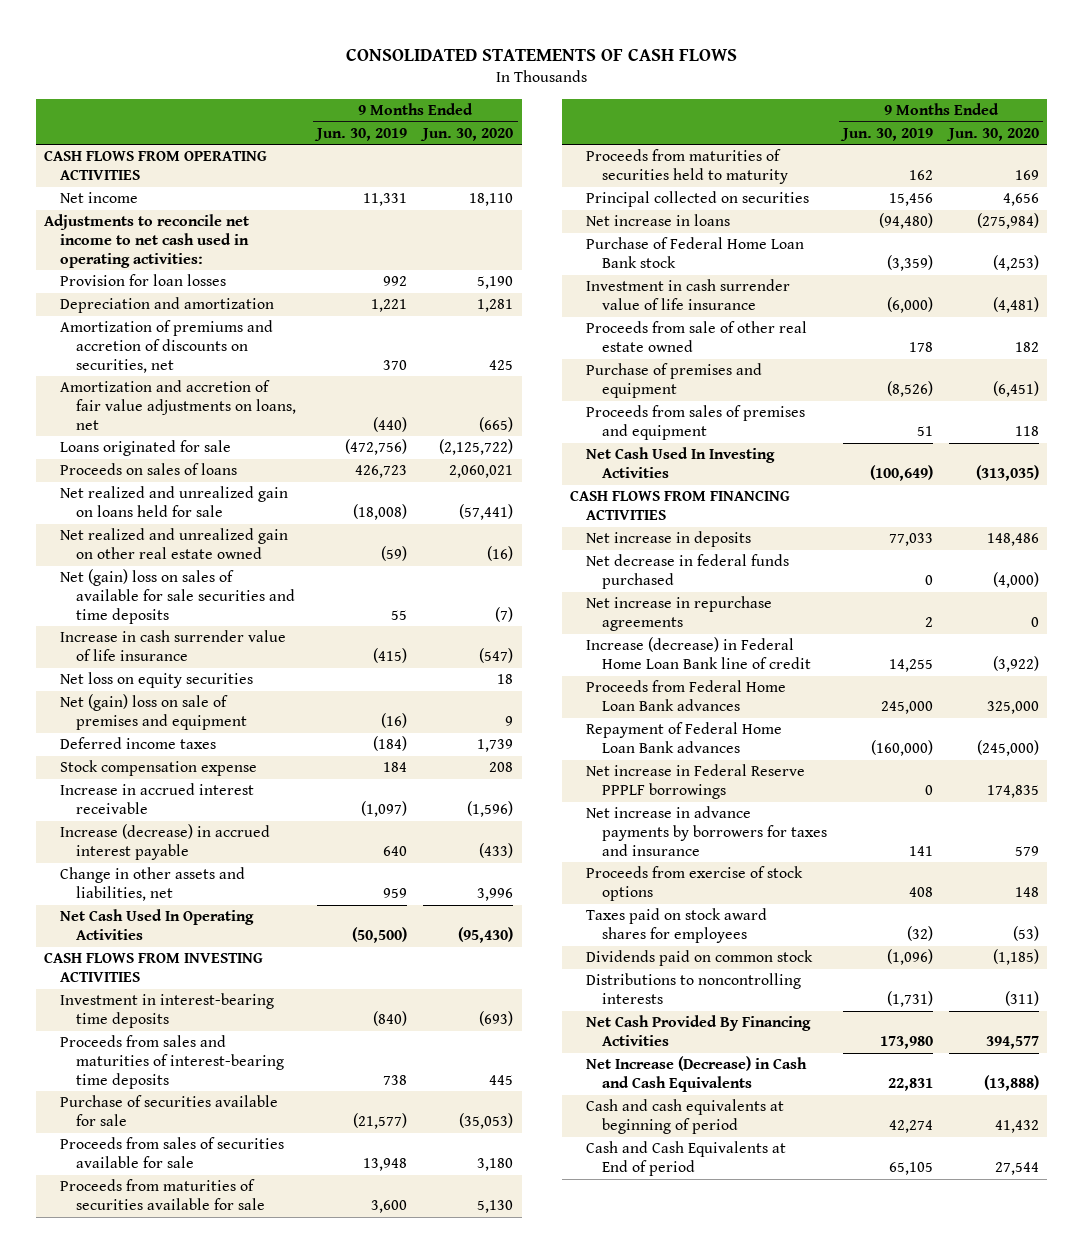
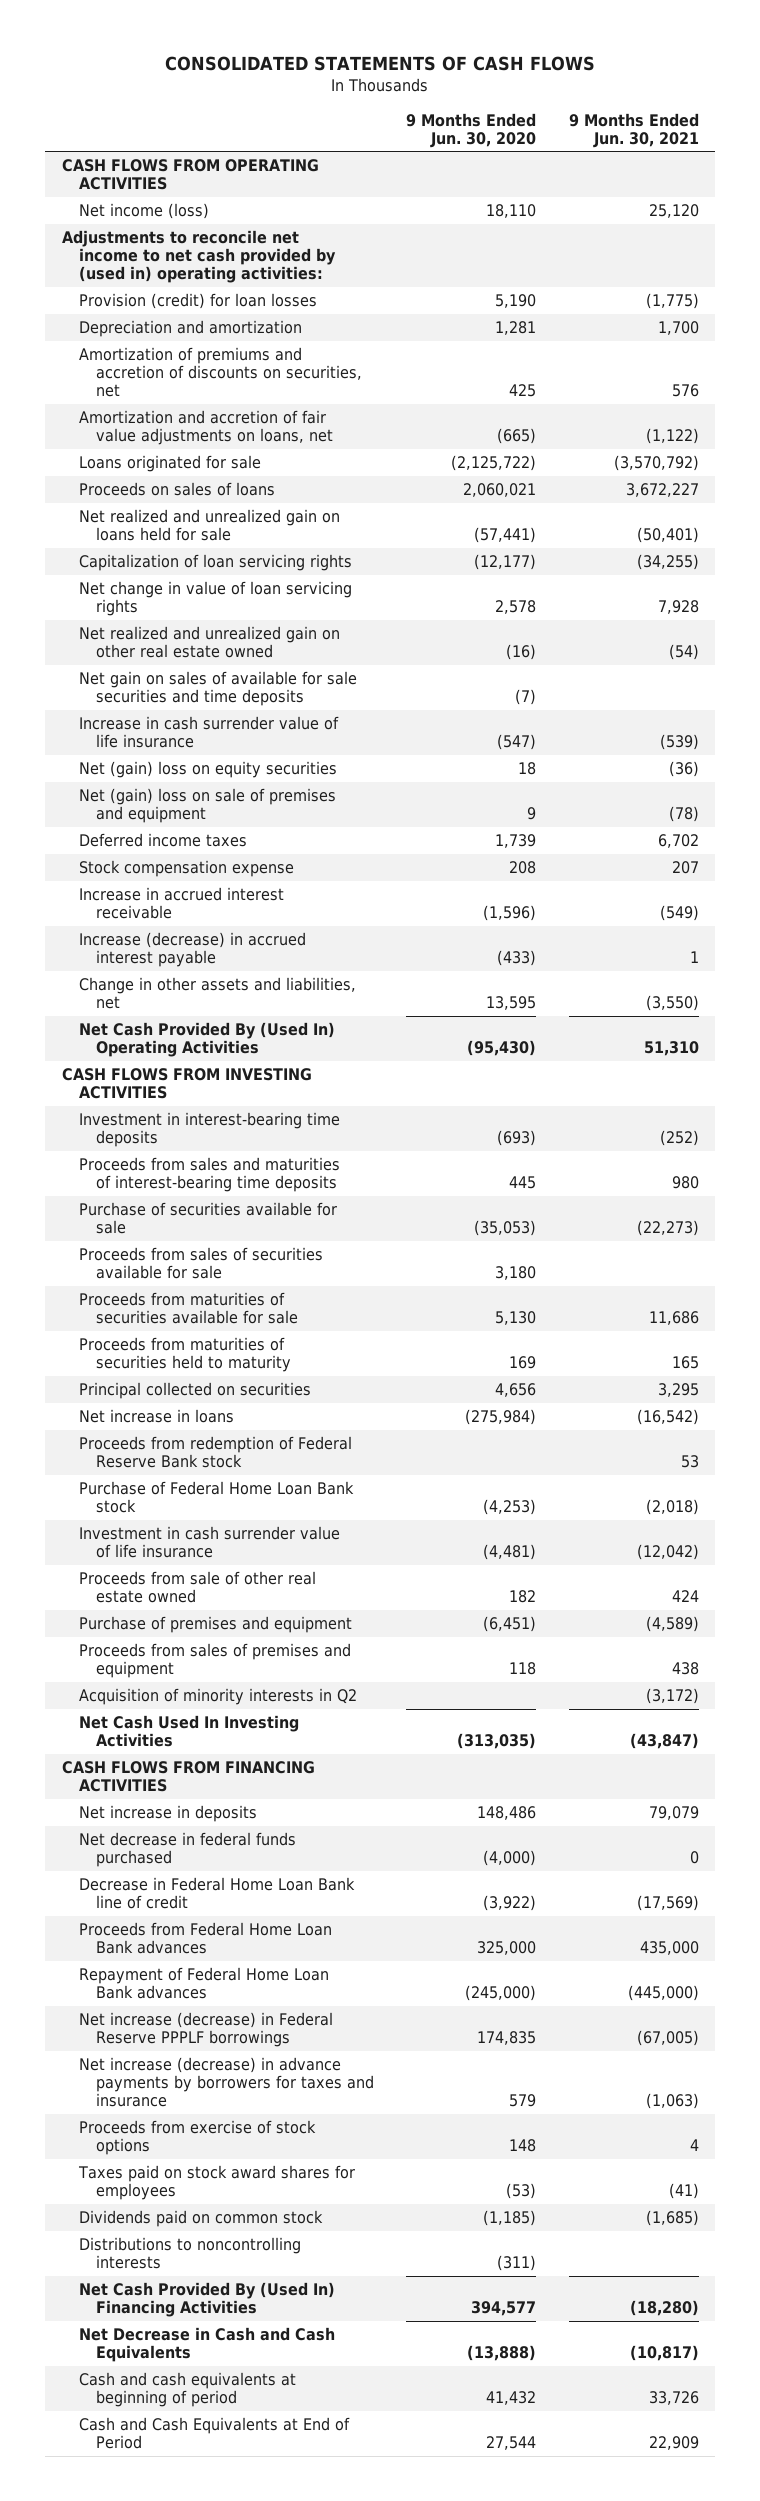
[314,127,408,141] Jun. 30, 2019 -> none
none -> [568,112,699,148] 9 Months Ended Jun. 30, 2021
[60,192,139,204] Net income -> [78,203,209,220] Net income (loss)
[44,214,250,268] Adjustments to reconcile net income to net cash used in operating activities: -> [61,230,336,284] Adjustments to reconcile net income to net cash provided by (used in) operating activities:
[60,274,227,287] Provision for loan losses -> [78,293,317,310] Provision (credit) for loan losses
none -> [78,554,352,572] Capitalization of loan servicing rights
none -> [78,581,352,617] Net change in value of loan servicing rights
[60,569,296,624] Net (gain) loss on sales of available for sale securities and time deposits -> [78,671,357,707] Net gain on sales of available for sale securities and time deposits
[60,672,254,689] Net loss on equity securities -> [78,761,337,779] Net (gain) loss on equity securities
[477,888,514,902] 3,996 -> [486,996,537,1011] 13,595
[60,909,255,941] Net Cash Used In Operating Activities -> [78,1022,335,1058] Net Cash Provided By (Used In) Operating Activities
none -> [78,1436,352,1469] Proceeds from redemption of Federal Reserve Bank stock
none -> [78,1688,357,1706] Acquisition of minority interests in Q2
[585,596,772,632] Net increase in repurchase agreements -> none
[585,637,811,670] Increase (decrease) in Federal Home Loan Bank line of credit -> [78,1877,355,1910] Decrease in Federal Home Loan Bank line of credit
[585,764,805,800] Net increase in Federal Reserve PPPLF borrowings -> [78,2012,333,2048] Net increase (decrease) in Federal Reserve PPPLF borrowings
[585,806,827,856] Net increase in advance payments by borrowers for taxes and insurance -> [78,2057,374,2108] Net increase (decrease) in advance payments by borrowers for taxes and insurance
[585,1015,811,1047] Net Cash Provided By Financing Activities -> [78,2282,335,2318] Net Cash Provided By (Used In) Financing Activities
[585,1056,807,1093] Net Increase (Decrease) in Cash and Cash Equivalents -> [78,2327,335,2363] Net Decrease in Cash and Cash Equivalents
[585,1141,786,1177] Cash and Cash Equivalents at End of period -> [78,2417,350,2450] Cash and Cash Equivalents at End of Period

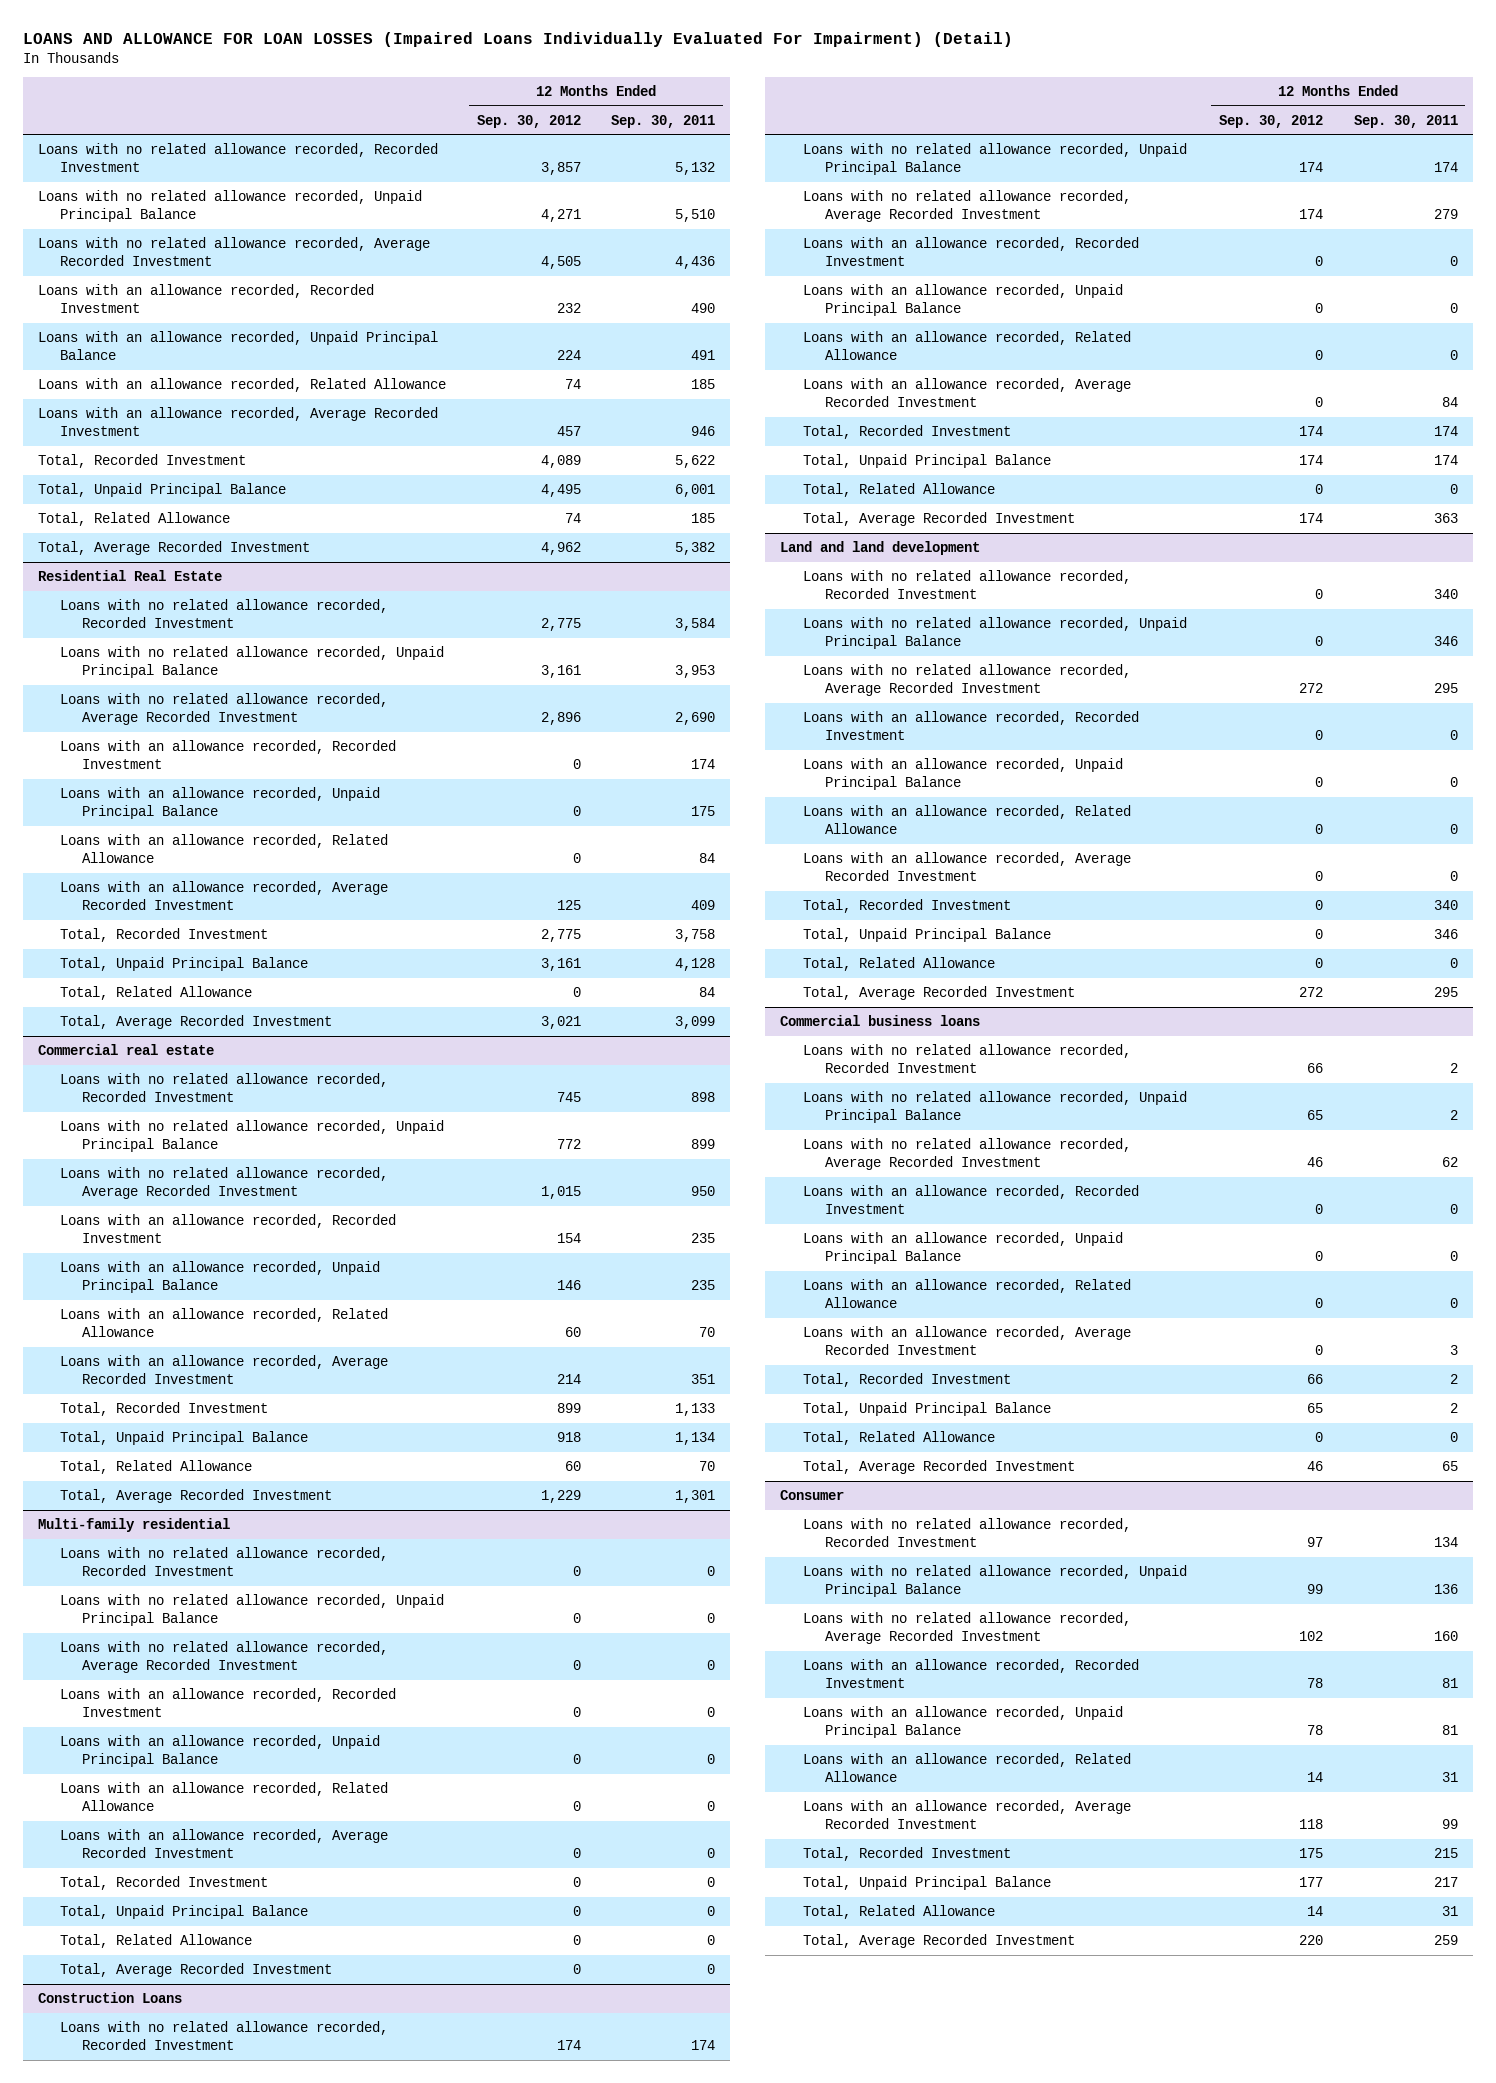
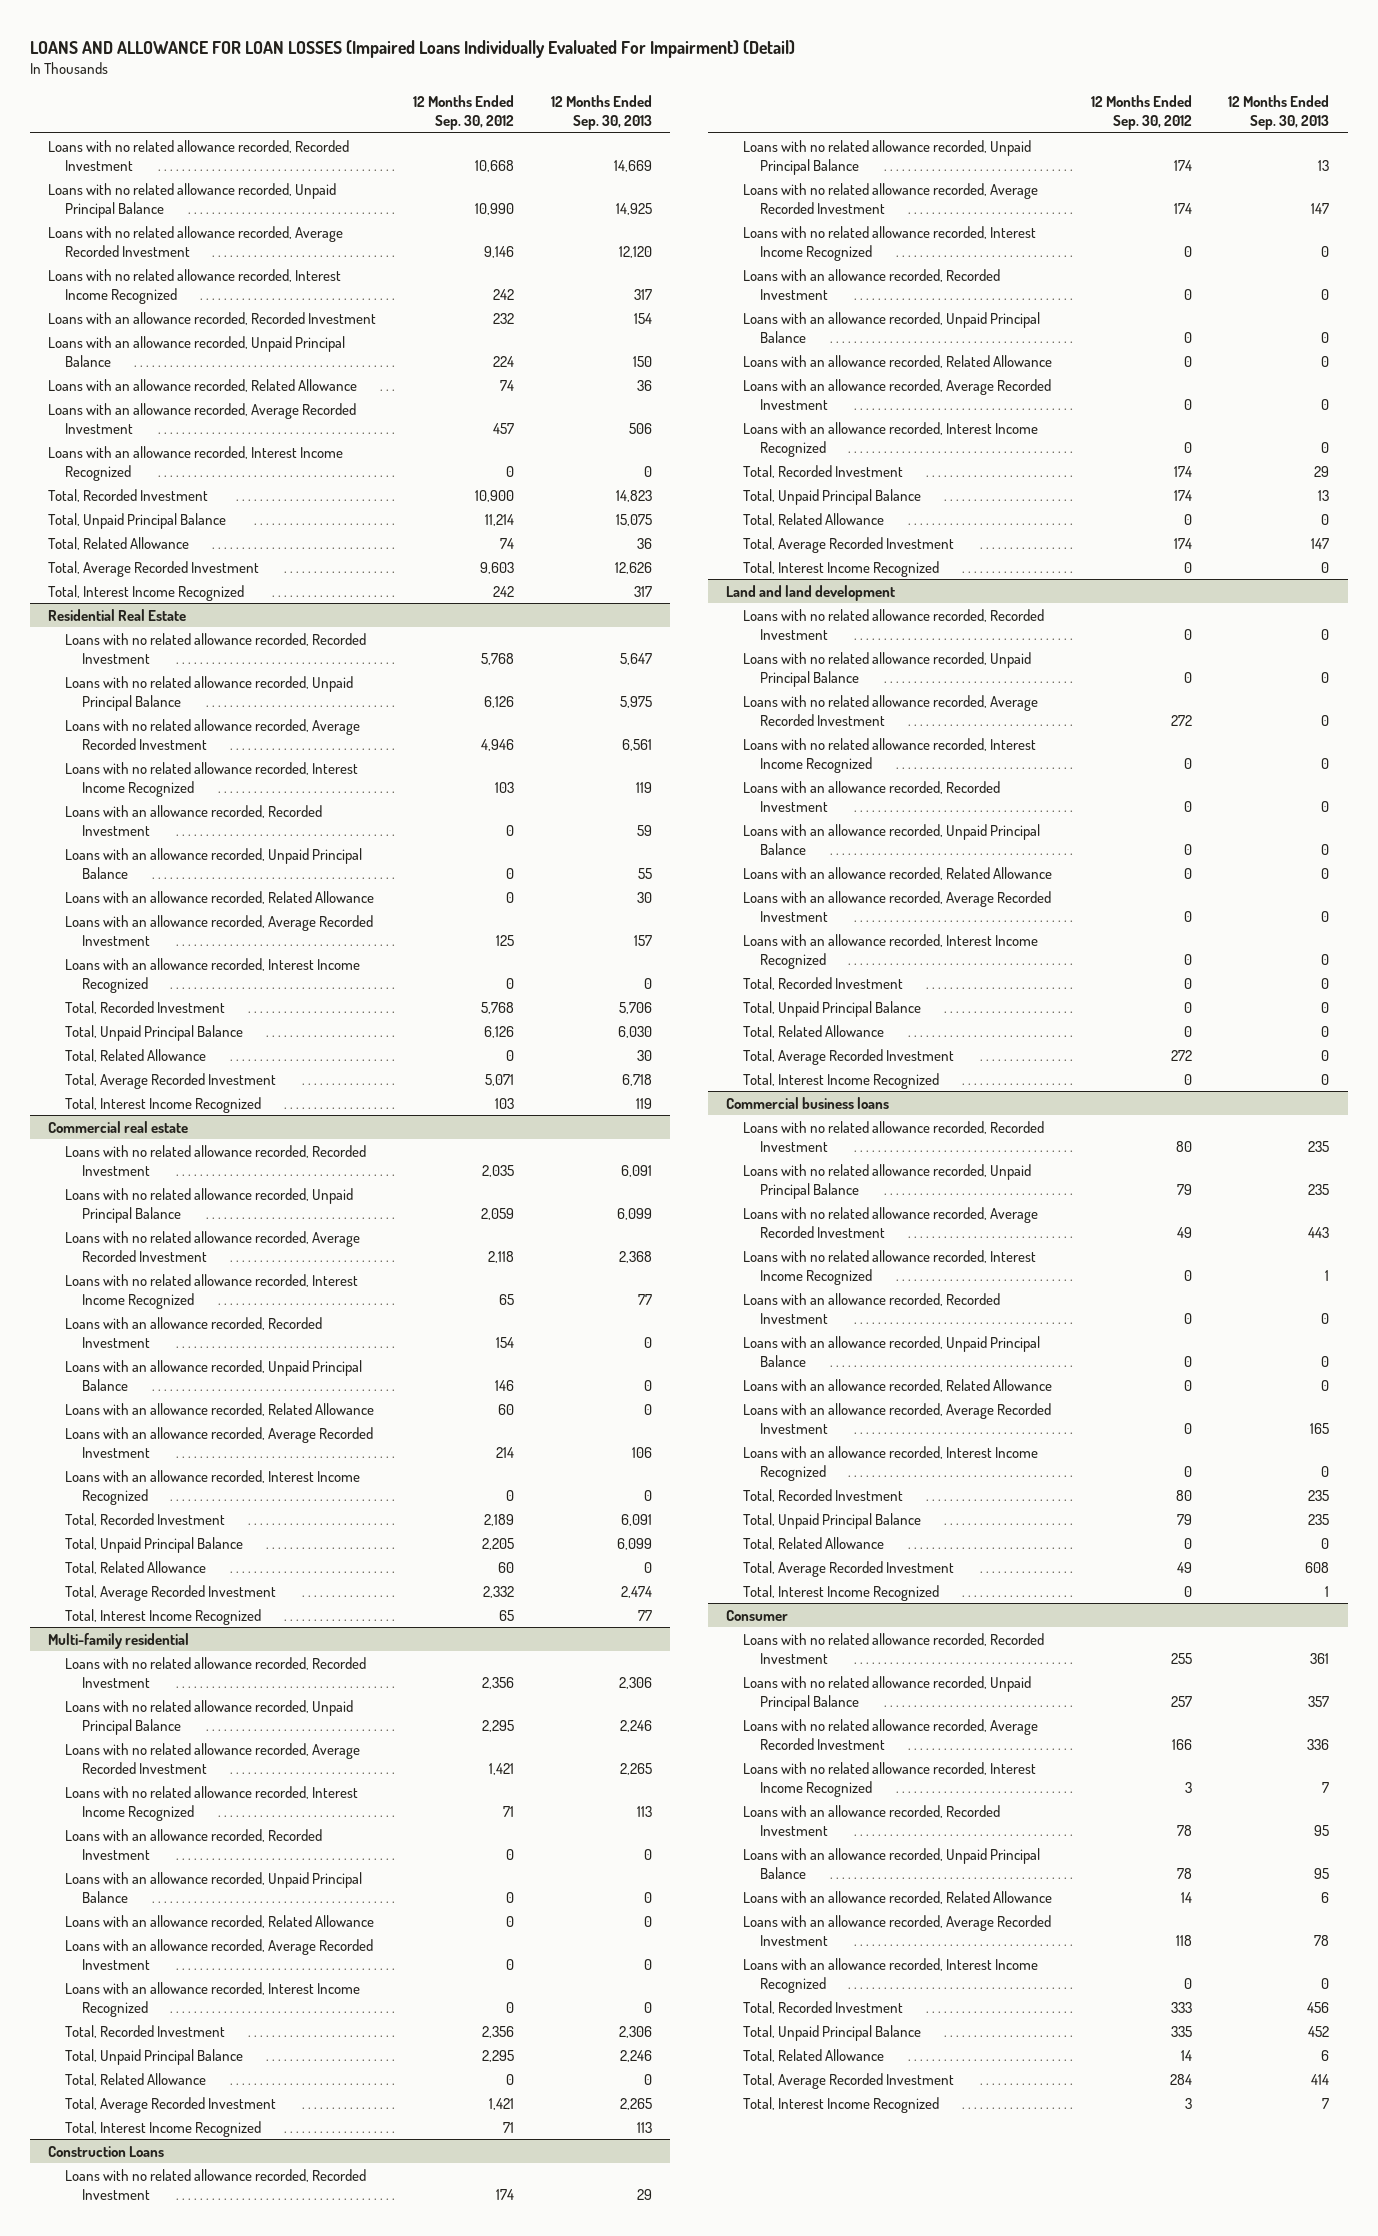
[611,114,716,128] Sep. 30, 2011 -> none
none -> [550,94,652,131] 12 Months Ended Sep. 30, 2013
[540,161,581,175] 3,857 -> [474,159,514,172] 10,668
[540,208,581,222] 4,271 -> [474,202,514,215] 10,990
[540,255,581,269] 4,505 -> [483,245,514,258] 9,146
none -> [48,268,342,304] Loans with no related allowance recorded, Interest Income Recognized
none -> [48,445,344,481] Loans with an allowance recorded, Interest Income Recognized
[540,454,581,468] 4,089 -> [474,489,514,502] 10,900
[540,483,581,497] 4,495 -> [484,513,514,526] 11,214
[540,541,581,555] 4,962 -> [479,561,514,574] 9,603
none -> [48,584,245,601] Total, Interest Income Recognized
[540,617,581,631] 2,775 -> [480,652,514,665] 5,768
[540,664,581,678] 3,161 -> [483,695,514,708] 6,126
[540,711,581,725] 2,896 -> [480,738,514,751] 4,946
none -> [65,761,359,797] Loans with no related allowance recorded, Interest Income Recognized
none -> [65,957,361,993] Loans with an allowance recorded, Interest Income Recognized
[540,928,581,942] 2,775 -> [480,1001,514,1014] 5,768
[540,957,581,971] 3,161 -> [483,1025,514,1038] 6,126
[540,1015,581,1029] 3,021 -> [484,1073,514,1086] 5,071
none -> [65,1096,262,1113] Total, Interest Income Recognized
[556,1091,581,1102] 745 -> [481,1164,514,1177] 2,035
[556,1138,581,1149] 772 -> [480,1207,514,1220] 2,059
[540,1185,581,1199] 1,015 -> [487,1250,514,1263] 2,118
none -> [65,1273,359,1309] Loans with no related allowance recorded, Interest Income Recognized
none -> [65,1469,361,1505] Loans with an allowance recorded, Interest Income Recognized
[556,1402,581,1413] 899 -> [483,1513,514,1526] 2,189
[556,1431,581,1442] 918 -> [481,1537,514,1550] 2,205
[540,1489,581,1503] 1,229 -> [482,1585,514,1598] 2,332
none -> [65,1608,262,1625] Total, Interest Income Recognized
[572,1565,581,1576] 0 -> [481,1676,514,1689] 2,356
[572,1612,581,1623] 0 -> [481,1719,514,1732] 2,295
[572,1659,581,1670] 0 -> [488,1762,514,1775] 1,421
none -> [65,1785,359,1821] Loans with no related allowance recorded, Interest Income Recognized
none -> [65,1981,361,2017] Loans with an allowance recorded, Interest Income Recognized
[572,1876,581,1887] 0 -> [481,2025,514,2038] 2,356
[572,1905,581,1916] 0 -> [481,2049,514,2062] 2,295
[572,1963,581,1974] 0 -> [488,2097,514,2110] 1,421
none -> [65,2120,262,2137] Total, Interest Income Recognized
none -> [743,225,1037,261] Loans with no related allowance recorded, Interest Income Recognized
none -> [743,421,1039,457] Loans with an allowance recorded, Interest Income Recognized
none -> [743,560,940,577] Total, Interest Income Recognized
none -> [743,737,1037,773] Loans with no related allowance recorded, Interest Income Recognized
none -> [743,933,1039,969] Loans with an allowance recorded, Interest Income Recognized
none -> [743,1072,940,1089] Total, Interest Income Recognized
[1307,1062,1324,1073] 66 -> [1175,1140,1192,1152] 80
[1307,1109,1324,1120] 65 -> [1176,1183,1192,1195] 79
[1307,1156,1324,1167] 46 -> [1176,1226,1192,1238] 49
none -> [743,1249,1037,1285] Loans with no related allowance recorded, Interest Income Recognized
none -> [743,1445,1039,1481] Loans with an allowance recorded, Interest Income Recognized
[1307,1373,1324,1384] 66 -> [1175,1489,1192,1501] 80
[1307,1402,1324,1413] 65 -> [1176,1513,1192,1525] 79
[1307,1460,1324,1471] 46 -> [1176,1561,1192,1573] 49
none -> [743,1584,940,1601] Total, Interest Income Recognized
[1307,1536,1324,1547] 97 -> [1170,1652,1192,1664] 255
[1307,1583,1324,1594] 99 -> [1170,1695,1192,1707] 257
[1299,1630,1324,1641] 102 -> [1171,1738,1192,1750] 166
none -> [743,1761,1037,1797] Loans with no related allowance recorded, Interest Income Recognized
none -> [743,1957,1039,1993] Loans with an allowance recorded, Interest Income Recognized
[1299,1847,1324,1858] 175 -> [1170,2001,1192,2013] 333
[1299,1876,1324,1887] 177 -> [1170,2025,1192,2037] 335
[1299,1934,1324,1945] 220 -> [1169,2073,1192,2085] 284
none -> [743,2096,940,2113] Total, Interest Income Recognized

